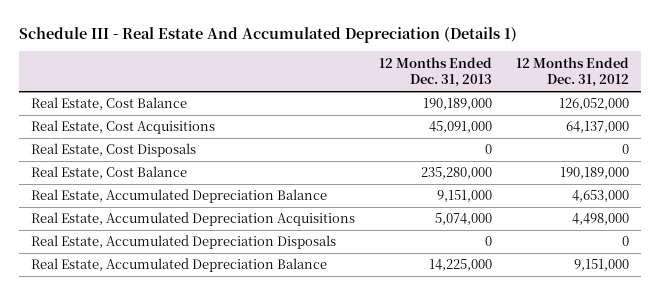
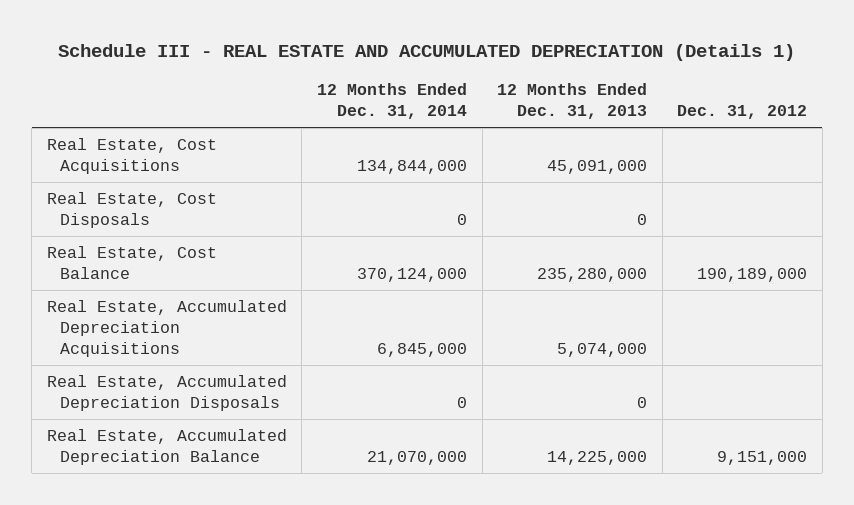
[18,26,517,43] Schedule III - Real Estate And Accumulated Depreciation (Details 1) -> [58,44,796,62] Schedule III - REAL ESTATE AND ACCUMULATED DEPRECIATION (Details 1)
[515,56,629,88] 12 Months Ended Dec. 31, 2012 -> none
none -> [316,83,467,120] 12 Months Ended Dec. 31, 2014
none -> [677,105,808,120] Dec. 31, 2012
[30,97,187,111] Real Estate, Cost Balance -> none
[30,189,327,204] Real Estate, Accumulated Depreciation Balance -> none

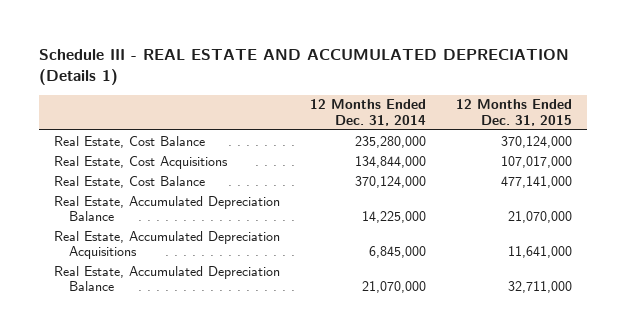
[497,83,648,120] 12 Months Ended Dec. 31, 2013 -> none
[677,105,808,120] Dec. 31, 2012 -> none
none -> [455,99,572,126] 12 Months Ended Dec. 31, 2015
none -> [53,135,205,148] Real Estate, Cost Balance
[46,191,217,228] Real Estate, Cost Disposals -> none
none -> [53,195,280,222] Real Estate, Accumulated Depreciation Balance
[46,374,287,411] Real Estate, Accumulated Depreciation Disposals -> none

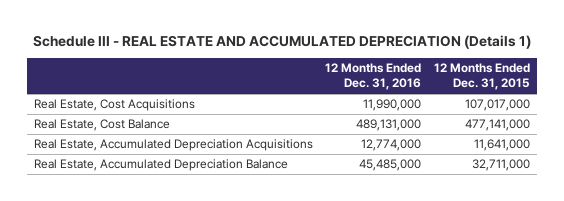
[309,99,426,126] 12 Months Ended Dec. 31, 2014 -> none
none -> [325,63,422,91] 12 Months Ended Dec. 31, 2016
[53,135,205,148] Real Estate, Cost Balance -> none
[53,195,280,222] Real Estate, Accumulated Depreciation Balance -> none

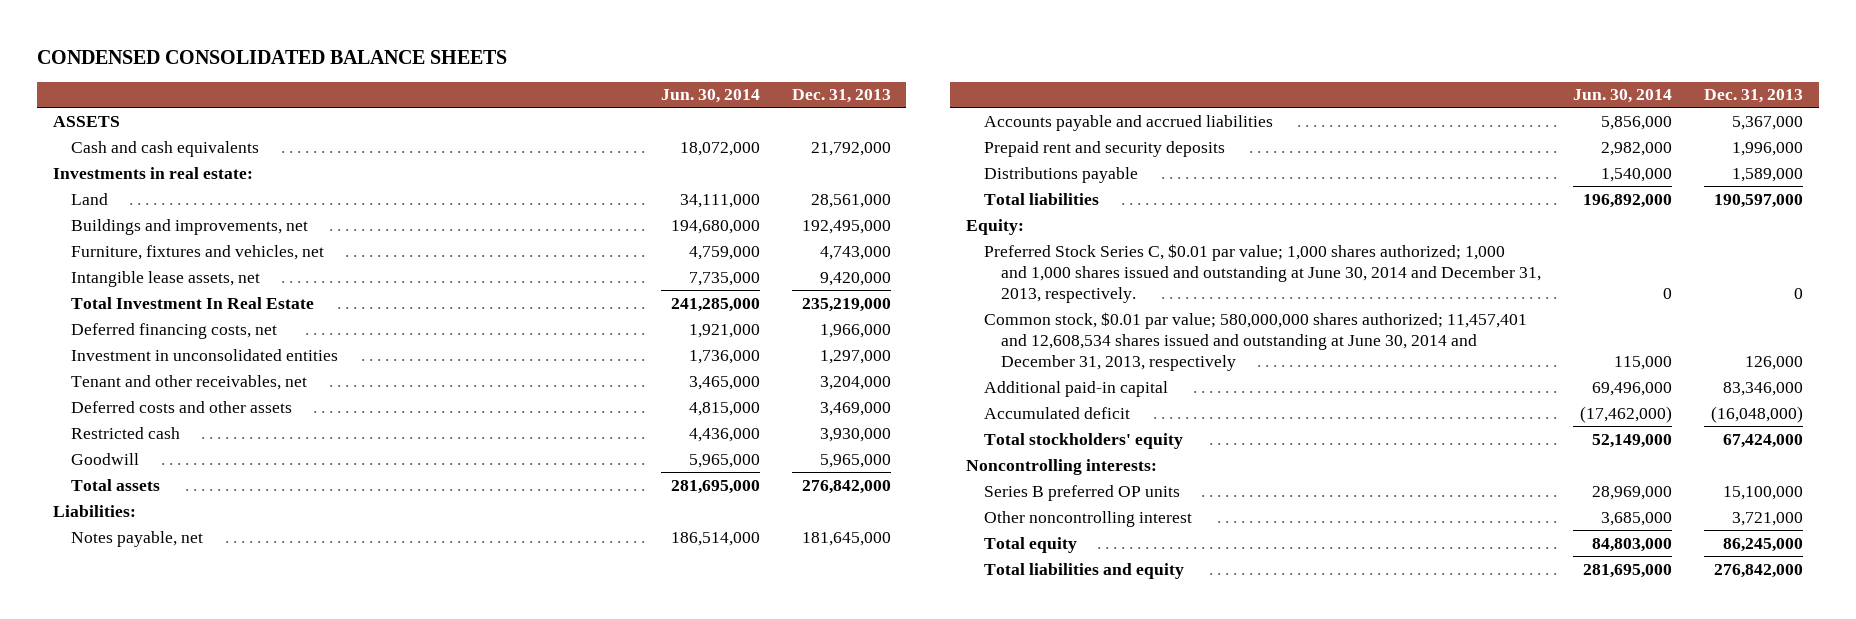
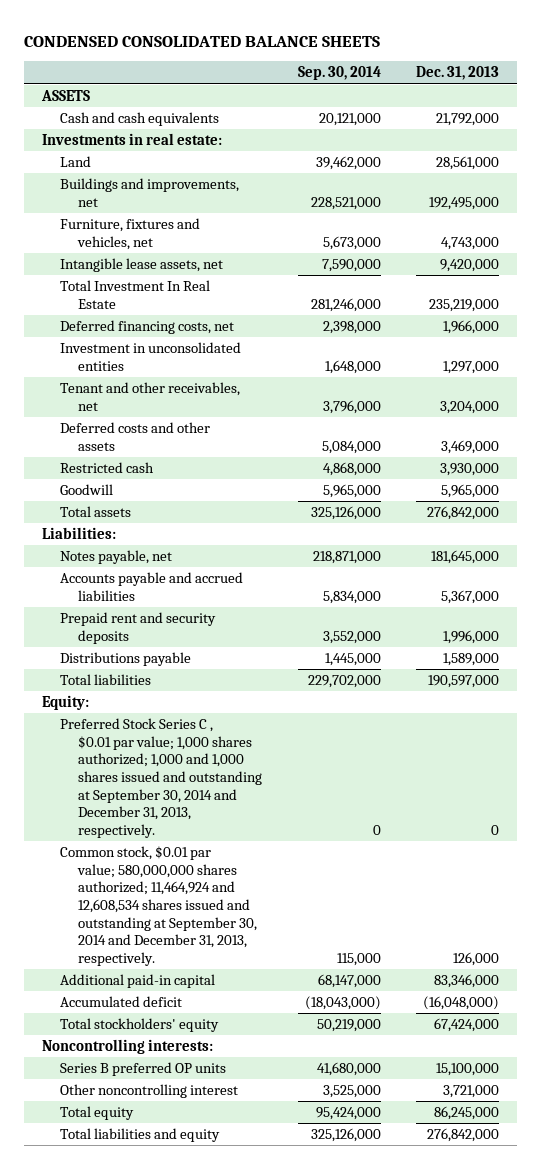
[660,89,760,104] Jun. 30, 2014 -> none
none -> [297,66,381,81] Sep. 30, 2014
[983,243,1542,303] Preferred Stock Series C, $0.01 par value; 1,000 shares authorized; 1,000 and 1,000 shares issued and outstanding at June 30, 2014 and December 31, 2013, respectively. -> [60,718,263,839] Preferred Stock Series C , $0.01 par value; 1,000 shares authorized; 1,000 and 1,000 shares issued and outstanding at September 30, 2014 and December 31, 2013, respectively.
[983,311,1527,371] Common stock, $0.01 par value; 580,000,000 shares authorized; 11,457,401 and 12,608,534 shares issued and outstanding at June 30, 2014 and December 31, 2013, respectively -> [60,846,258,967] Common stock, $0.01 par value; 580,000,000 shares authorized; 11,464,924 and 12,608,534 shares issued and outstanding at September 30, 2014 and December 31, 2013, respectively.

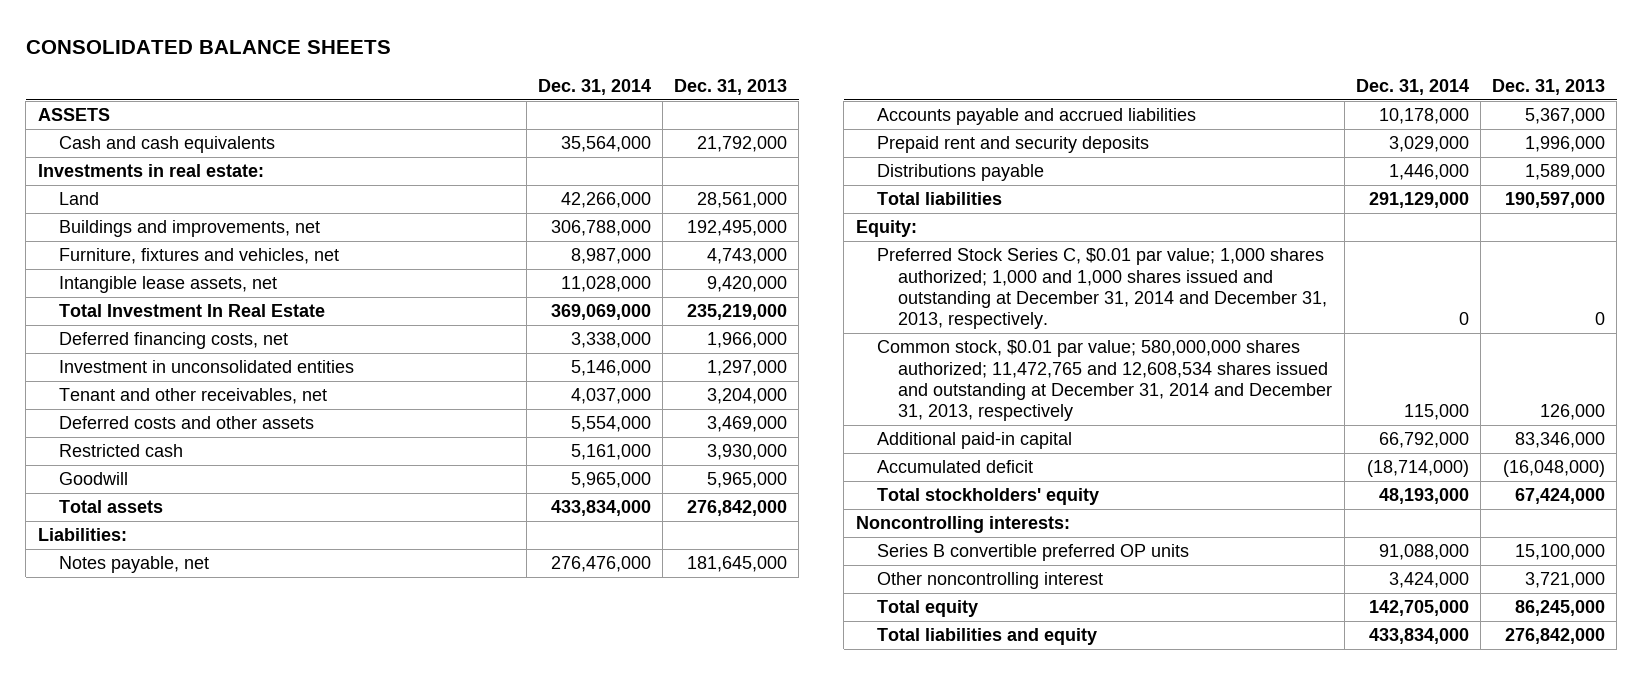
[24,35,381,47] CONDENSED CONSOLIDATED BALANCE SHEETS -> [25,39,391,54] CONSOLIDATED BALANCE SHEETS
[297,66,381,81] Sep. 30, 2014 -> none
none -> [537,78,651,95] Dec. 31, 2014
[60,718,263,839] Preferred Stock Series C , $0.01 par value; 1,000 shares authorized; 1,000 and 1,000 shares issued and outstanding at September 30, 2014 and December 31, 2013, respectively. -> [877,248,1328,330] Preferred Stock Series C, $0.01 par value; 1,000 shares authorized; 1,000 and 1,000 shares issued and outstanding at December 31, 2014 and December 31, 2013, respectively.
[60,846,258,967] Common stock, $0.01 par value; 580,000,000 shares authorized; 11,464,924 and 12,608,534 shares issued and outstanding at September 30, 2014 and December 31, 2013, respectively. -> [877,340,1333,422] Common stock, $0.01 par value; 580,000,000 shares authorized; 11,472,765 and 12,608,534 shares issued and outstanding at December 31, 2014 and December 31, 2013, respectively
[60,1062,227,1077] Series B preferred OP units -> [877,544,1190,562] Series B convertible preferred OP units

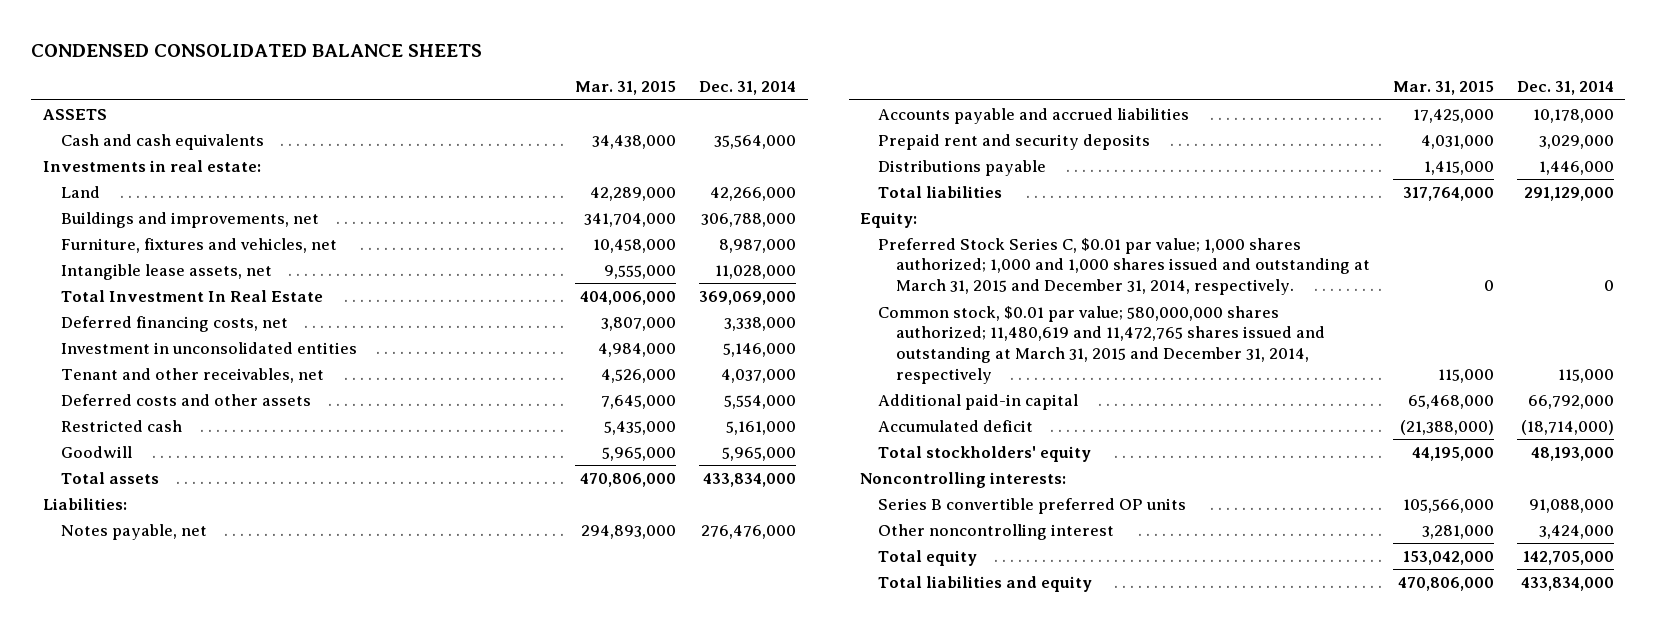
[25,39,391,54] CONSOLIDATED BALANCE SHEETS -> [31,44,483,58] CONDENSED CONSOLIDATED BALANCE SHEETS
[674,78,788,95] Dec. 31, 2013 -> none
none -> [575,81,677,96] Mar. 31, 2015
[877,248,1328,330] Preferred Stock Series C, $0.01 par value; 1,000 shares authorized; 1,000 and 1,000 shares issued and outstanding at December 31, 2014 and December 31, 2013, respectively. -> [878,237,1371,296] Preferred Stock Series C, $0.01 par value; 1,000 shares authorized; 1,000 and 1,000 shares issued and outstanding at March 31, 2015 and December 31, 2014, respectively.
[877,340,1333,422] Common stock, $0.01 par value; 580,000,000 shares authorized; 11,472,765 and 12,608,534 shares issued and outstanding at December 31, 2014 and December 31, 2013, respectively -> [878,305,1326,385] Common stock, $0.01 par value; 580,000,000 shares authorized; 11,480,619 and 11,472,765 shares issued and outstanding at March 31, 2015 and December 31, 2014, respectively

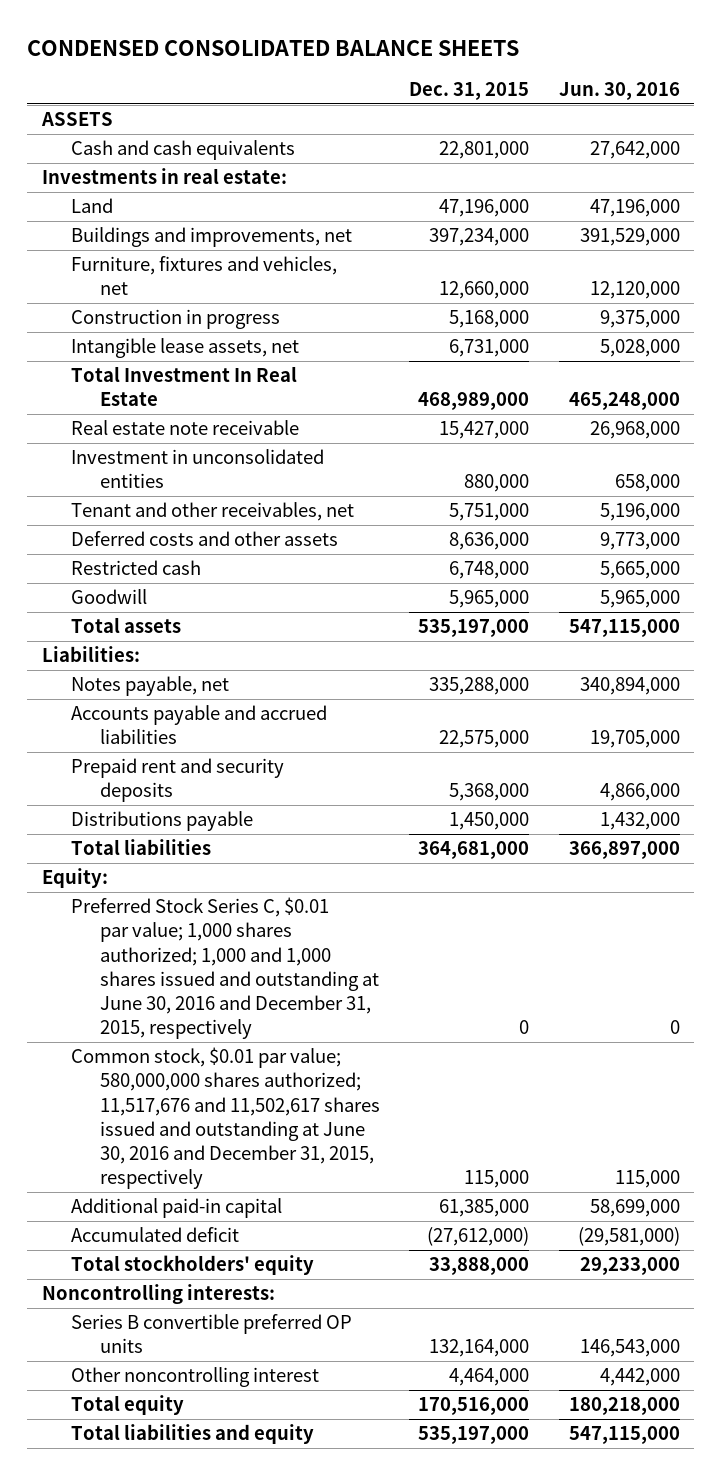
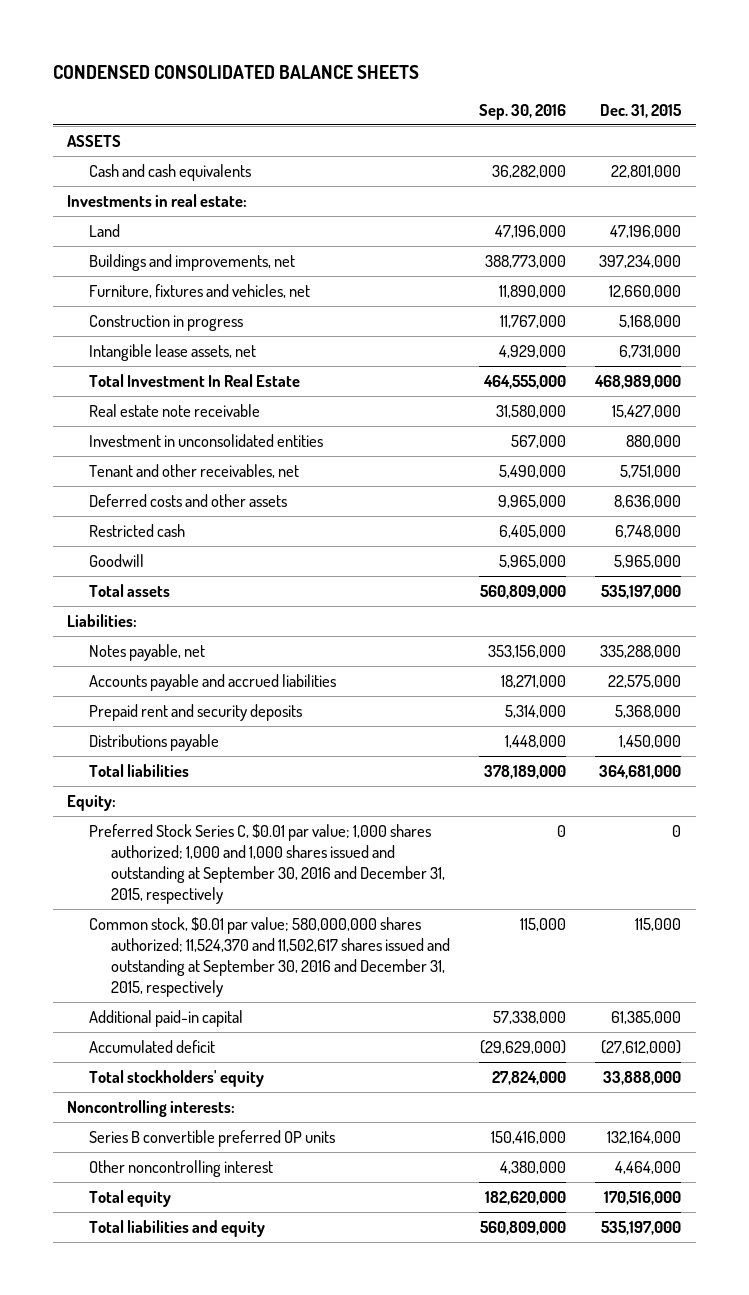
[558,82,680,101] Jun. 30, 2016 -> none
none -> [478,104,566,121] Sep. 30, 2016
[71,897,380,1039] Preferred Stock Series C, $0.01 par value; 1,000 shares authorized; 1,000 and 1,000 shares issued and outstanding at June 30, 2016 and December 31, 2015, respectively -> [89,823,445,904] Preferred Stock Series C, $0.01 par value; 1,000 shares authorized; 1,000 and 1,000 shares issued and outstanding at September 30, 2016 and December 31, 2015, respectively
[71,1047,381,1189] Common stock, $0.01 par value; 580,000,000 shares authorized; 11,517,676 and 11,502,617 shares issued and outstanding at June 30, 2016 and December 31, 2015, respectively -> [89,916,450,997] Common stock, $0.01 par value; 580,000,000 shares authorized; 11,524,370 and 11,502,617 shares issued and outstanding at September 30, 2016 and December 31, 2015, respectively

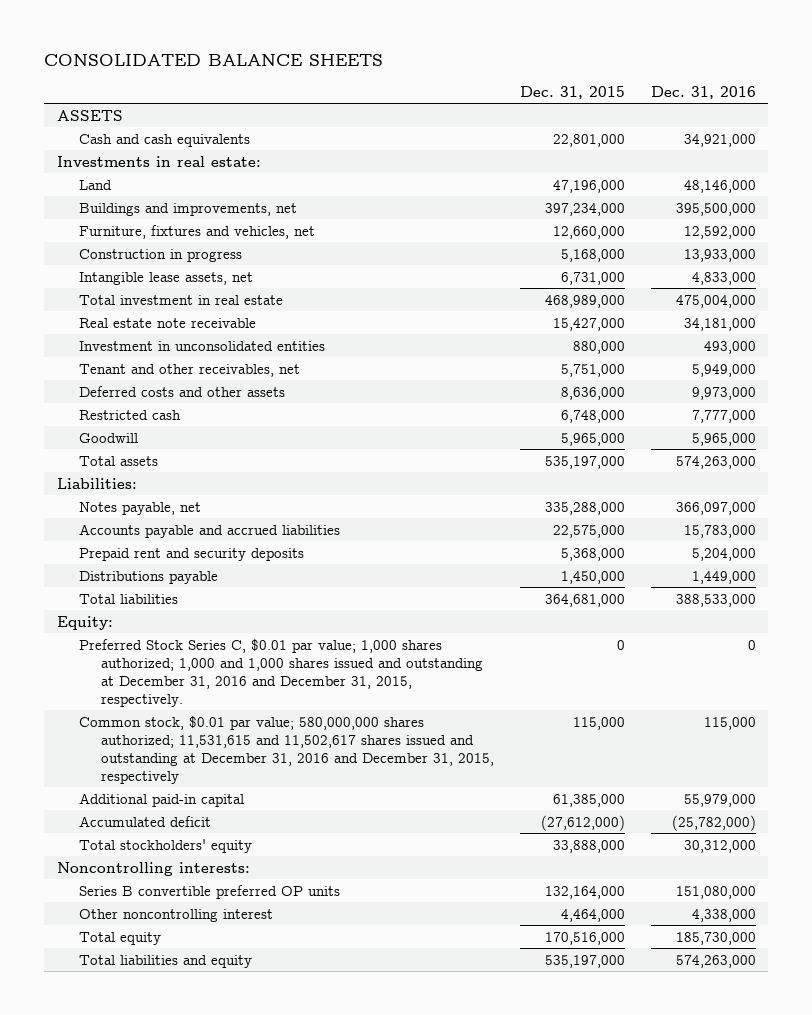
[52,64,419,79] CONDENSED CONSOLIDATED BALANCE SHEETS -> [43,53,383,66] CONSOLIDATED BALANCE SHEETS
[478,104,566,121] Sep. 30, 2016 -> none
none -> [650,85,756,99] Dec. 31, 2016
[89,373,301,387] Total Investment In Real Estate -> [78,294,283,305] Total investment in real estate
[89,823,445,904] Preferred Stock Series C, $0.01 par value; 1,000 shares authorized; 1,000 and 1,000 shares issued and outstanding at September 30, 2016 and December 31, 2015, respectively -> [78,638,484,707] Preferred Stock Series C, $0.01 par value; 1,000 shares authorized; 1,000 and 1,000 shares issued and outstanding at December 31, 2016 and December 31, 2015, respectively.
[89,916,450,997] Common stock, $0.01 par value; 580,000,000 shares authorized; 11,524,370 and 11,502,617 shares issued and outstanding at September 30, 2016 and December 31, 2015, respectively -> [78,715,495,784] Common stock, $0.01 par value; 580,000,000 shares authorized; 11,531,615 and 11,502,617 shares issued and outstanding at December 31, 2016 and December 31, 2015, respectively

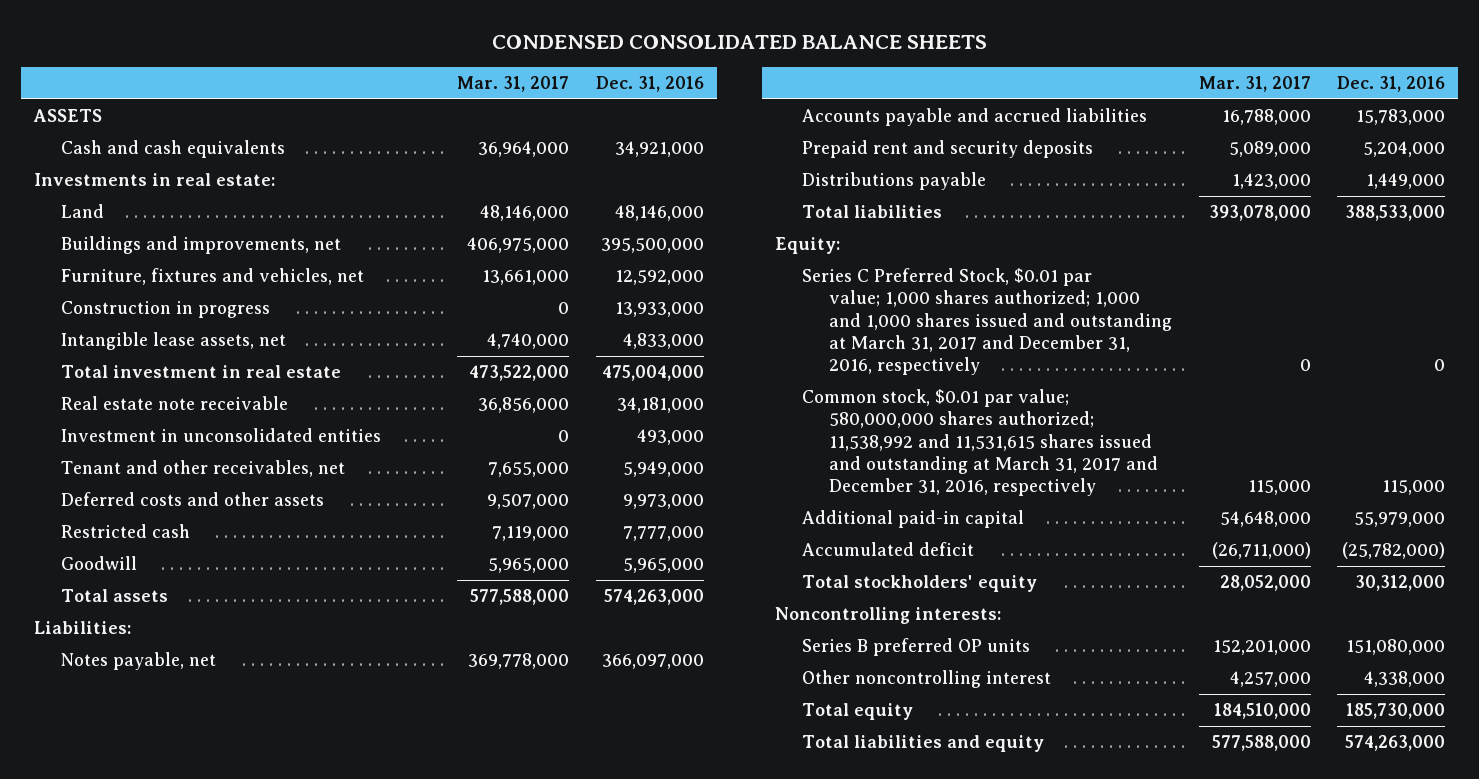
[43,53,383,66] CONSOLIDATED BALANCE SHEETS -> [492,34,988,49] CONDENSED CONSOLIDATED BALANCE SHEETS
[519,85,625,99] Dec. 31, 2015 -> none
none -> [457,76,570,93] Mar. 31, 2017
[78,638,484,707] Preferred Stock Series C, $0.01 par value; 1,000 shares authorized; 1,000 and 1,000 shares issued and outstanding at December 31, 2016 and December 31, 2015, respectively. -> [802,268,1173,376] Series C Preferred Stock, $0.01 par value; 1,000 shares authorized; 1,000 and 1,000 shares issued and outstanding at March 31, 2017 and December 31, 2016, respectively
[78,715,495,784] Common stock, $0.01 par value; 580,000,000 shares authorized; 11,531,615 and 11,502,617 shares issued and outstanding at December 31, 2016 and December 31, 2015, respectively -> [802,389,1159,497] Common stock, $0.01 par value; 580,000,000 shares authorized; 11,538,992 and 11,531,615 shares issued and outstanding at March 31, 2017 and December 31, 2016, respectively
[78,884,340,899] Series B convertible preferred OP units -> [802,638,1031,657] Series B preferred OP units

